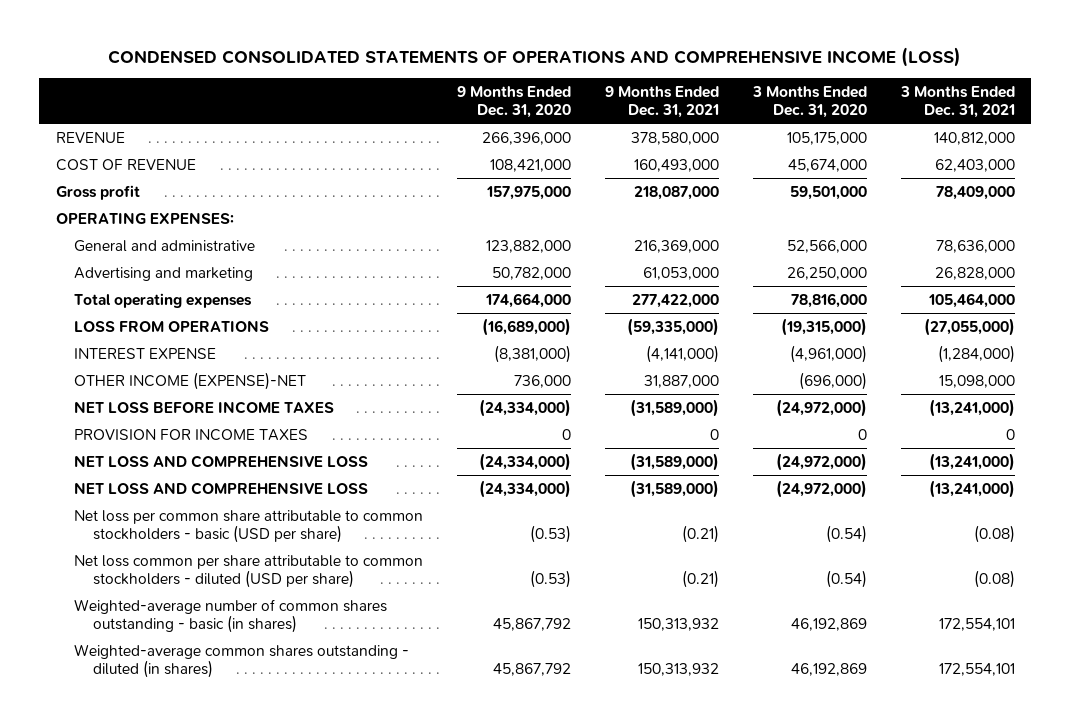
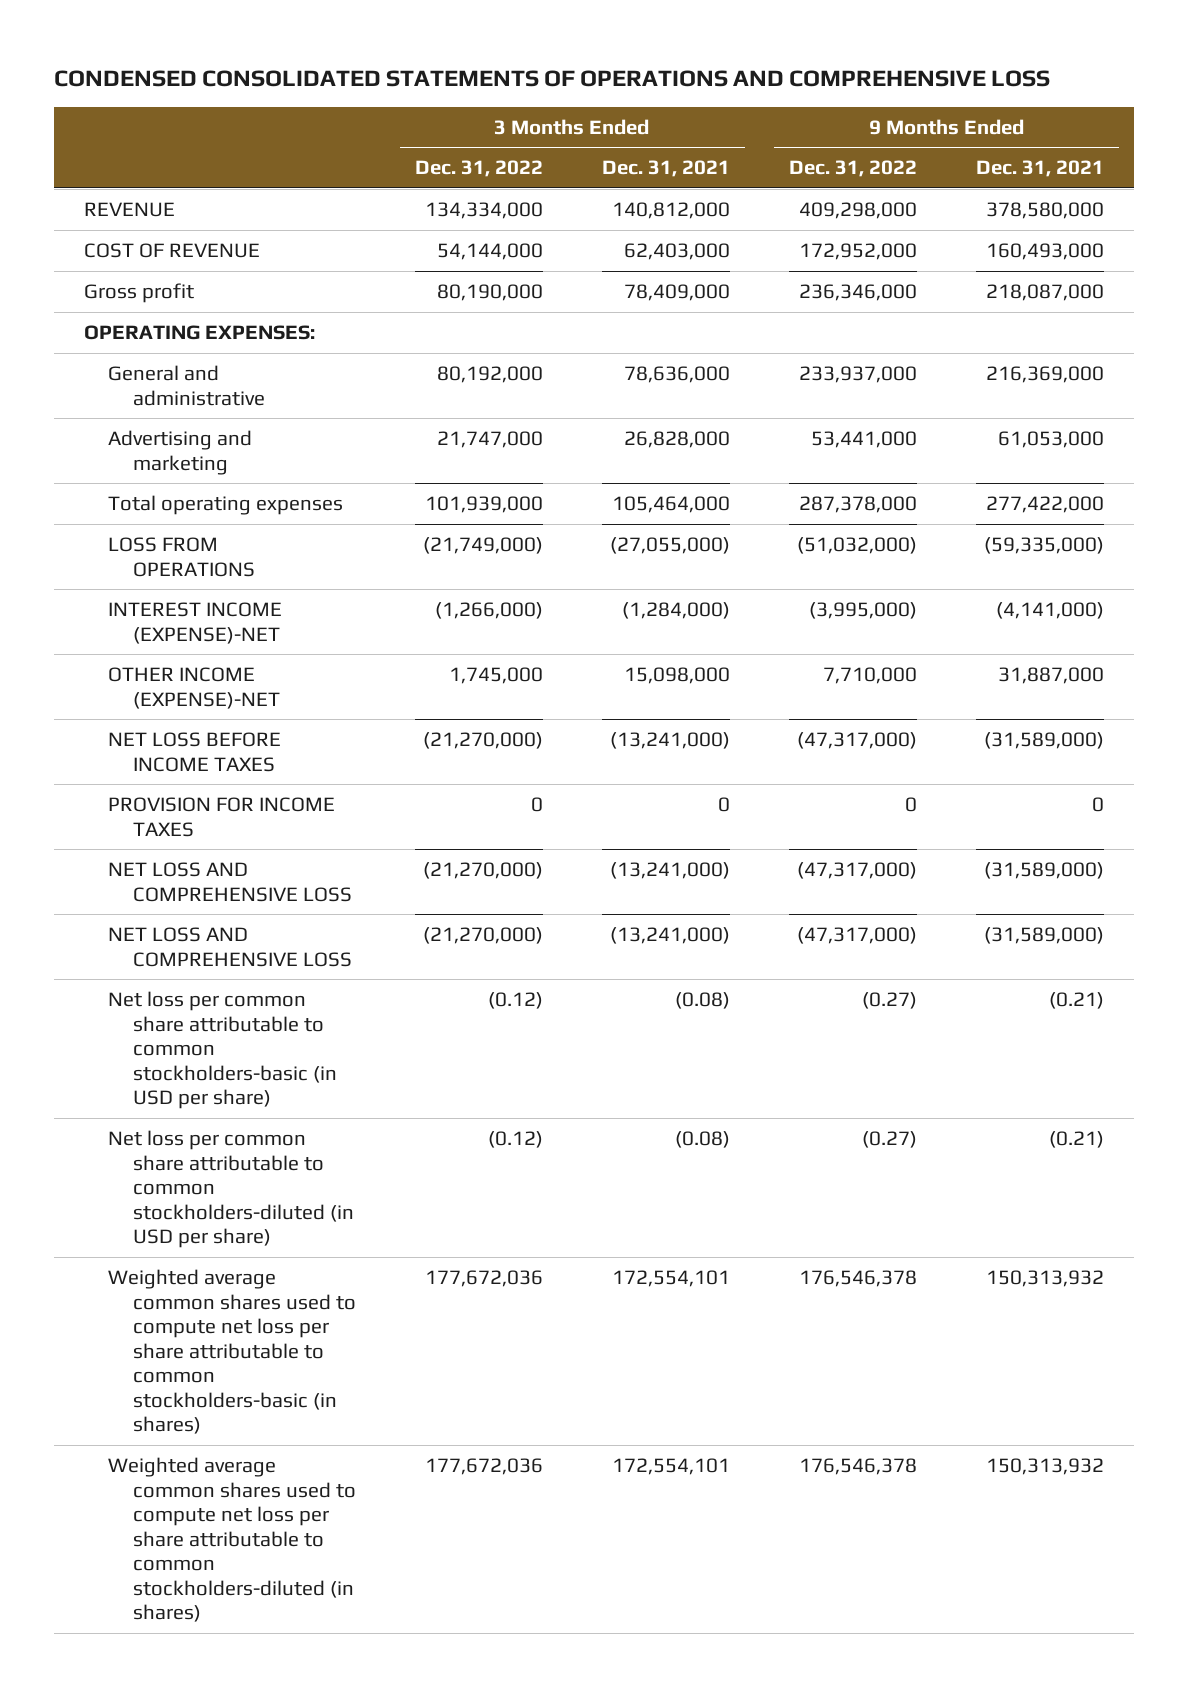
[108,46,962,67] CONDENSED CONSOLIDATED STATEMENTS OF OPERATIONS AND COMPREHENSIVE INCOME (LOSS) -> [54,70,1051,88] CONDENSED CONSOLIDATED STATEMENTS OF OPERATIONS AND COMPREHENSIVE LOSS
[457,85,572,119] 9 Months Ended Dec. 31, 2020 -> none
[751,85,867,119] 3 Months Ended Dec. 31, 2020 -> none
none -> [414,160,543,178] Dec. 31, 2022
none -> [789,160,918,178] Dec. 31, 2022
[74,347,217,359] INTEREST EXPENSE -> [108,601,283,644] INTEREST INCOME (EXPENSE)-NET
[74,509,424,544] Net loss per common share attributable to common stockholders - basic (USD per share) -> [108,990,337,1110] Net loss per common share attributable to common stockholders-basic (in USD per share)
[74,554,424,589] Net loss common per share attributable to common stockholders - diluted (USD per share) -> [108,1129,354,1249] Net loss per common share attributable to common stockholders-diluted (in USD per share)
[74,598,388,634] Weighted-average number of common shares outstanding - basic (in shares) -> [108,1268,356,1435] Weighted average common shares used to compute net loss per share attributable to common stockholders-basic (in shares)
[74,643,410,679] Weighted-average common shares outstanding - diluted (in shares) -> [108,1456,356,1623] Weighted average common shares used to compute net loss per share attributable to common stockholders-diluted (in shares)

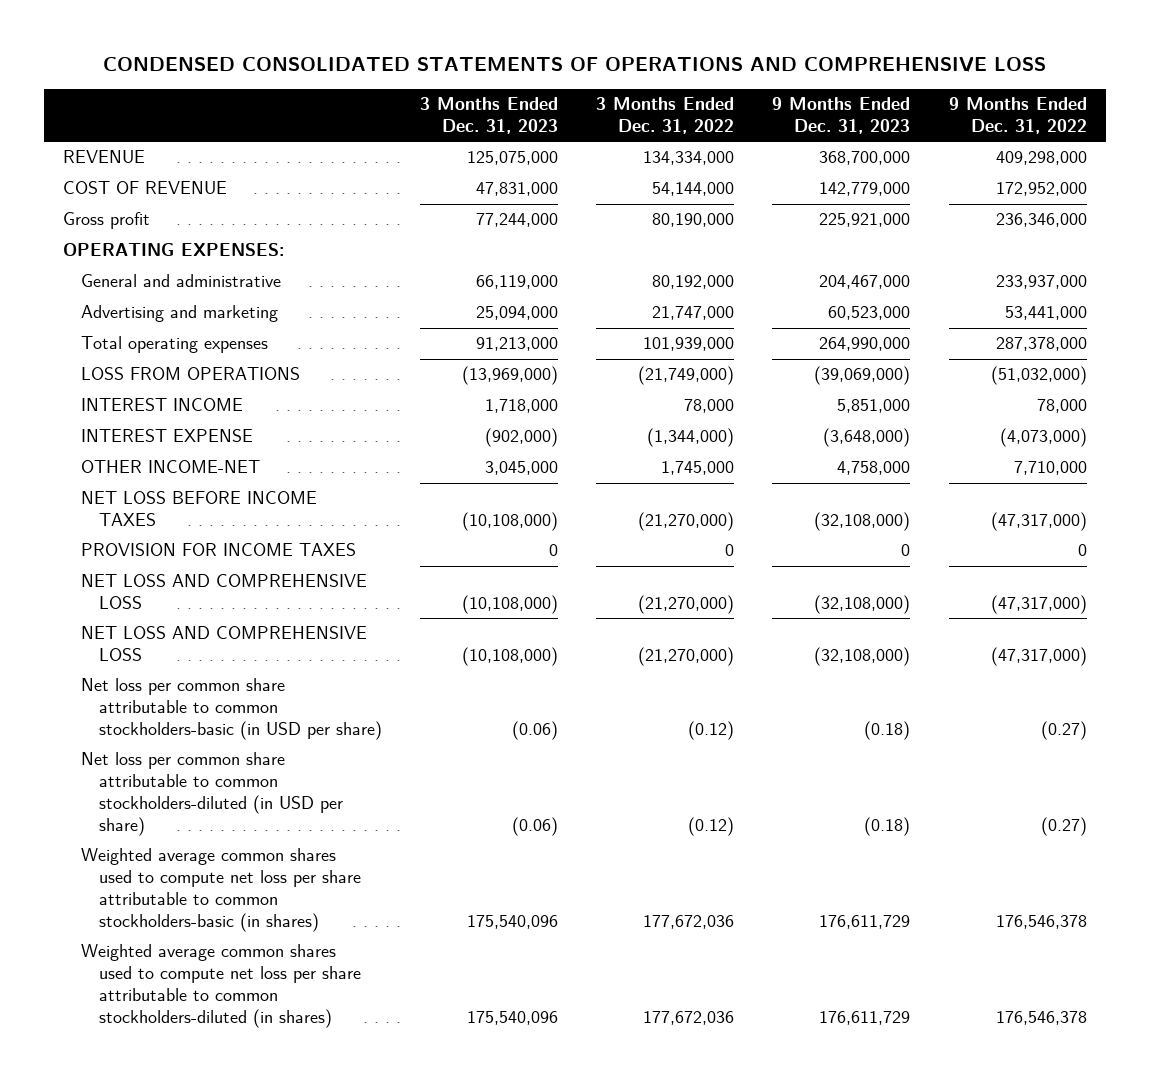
[602,160,731,178] Dec. 31, 2021 -> none
[976,160,1105,178] Dec. 31, 2021 -> none
none -> [420,97,559,134] 3 Months Ended Dec. 31, 2023
none -> [772,97,911,134] 9 Months Ended Dec. 31, 2023
none -> [80,398,243,412] INTEREST INCOME
[108,601,283,644] INTEREST INCOME (EXPENSE)-NET -> [80,429,253,443] INTEREST EXPENSE
[434,601,543,619] (1,266,000) -> [647,428,735,448] (1,344,000)
[809,601,918,619] (3,995,000) -> [999,428,1087,448] (4,073,000)
[108,666,280,709] OTHER INCOME (EXPENSE)-NET -> [80,460,260,474] OTHER INCOME-NET

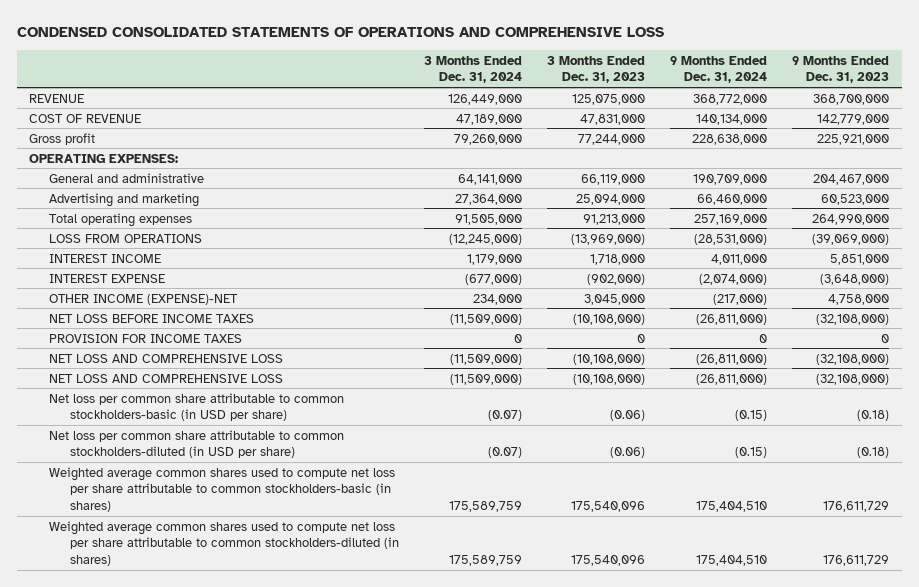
[596,97,735,134] 3 Months Ended Dec. 31, 2022 -> none
[948,97,1087,134] 9 Months Ended Dec. 31, 2022 -> none
none -> [423,55,522,84] 3 Months Ended Dec. 31, 2024
none -> [670,55,768,84] 9 Months Ended Dec. 31, 2024
[80,460,260,474] OTHER INCOME-NET -> [49,293,239,305] OTHER INCOME (EXPENSE)-NET

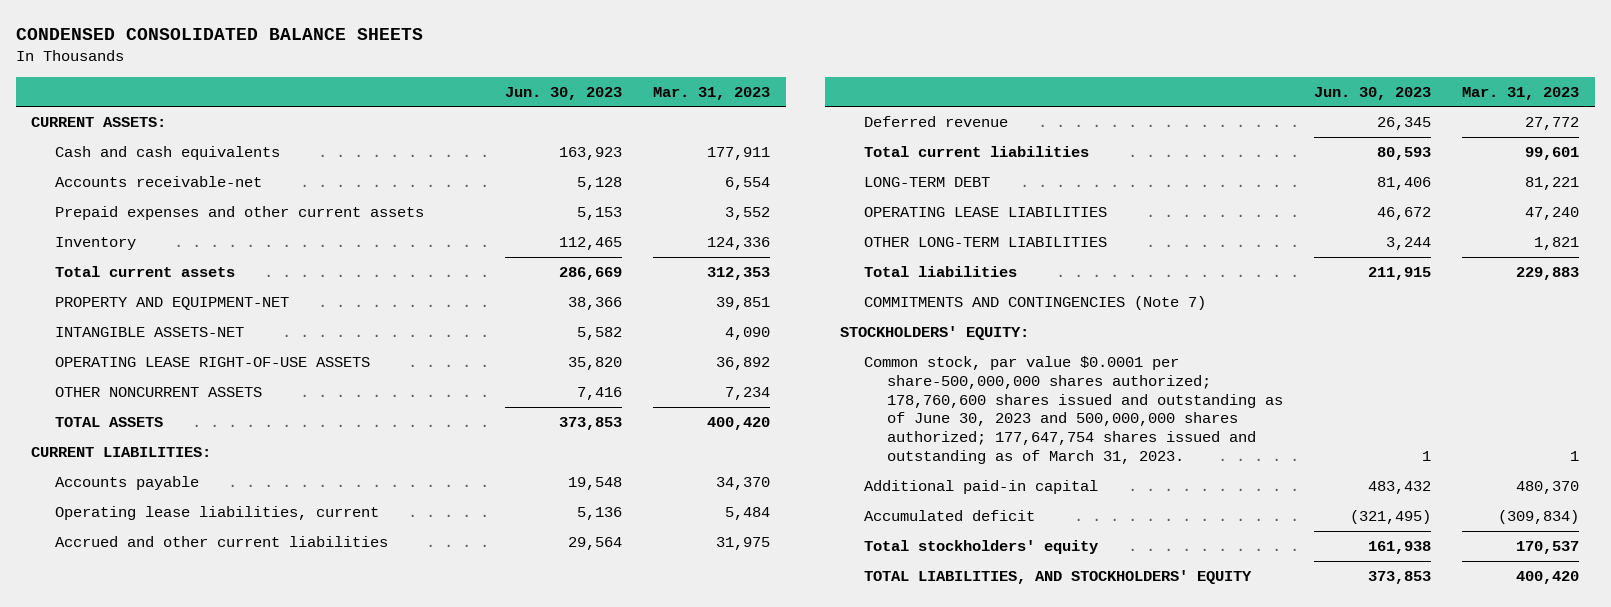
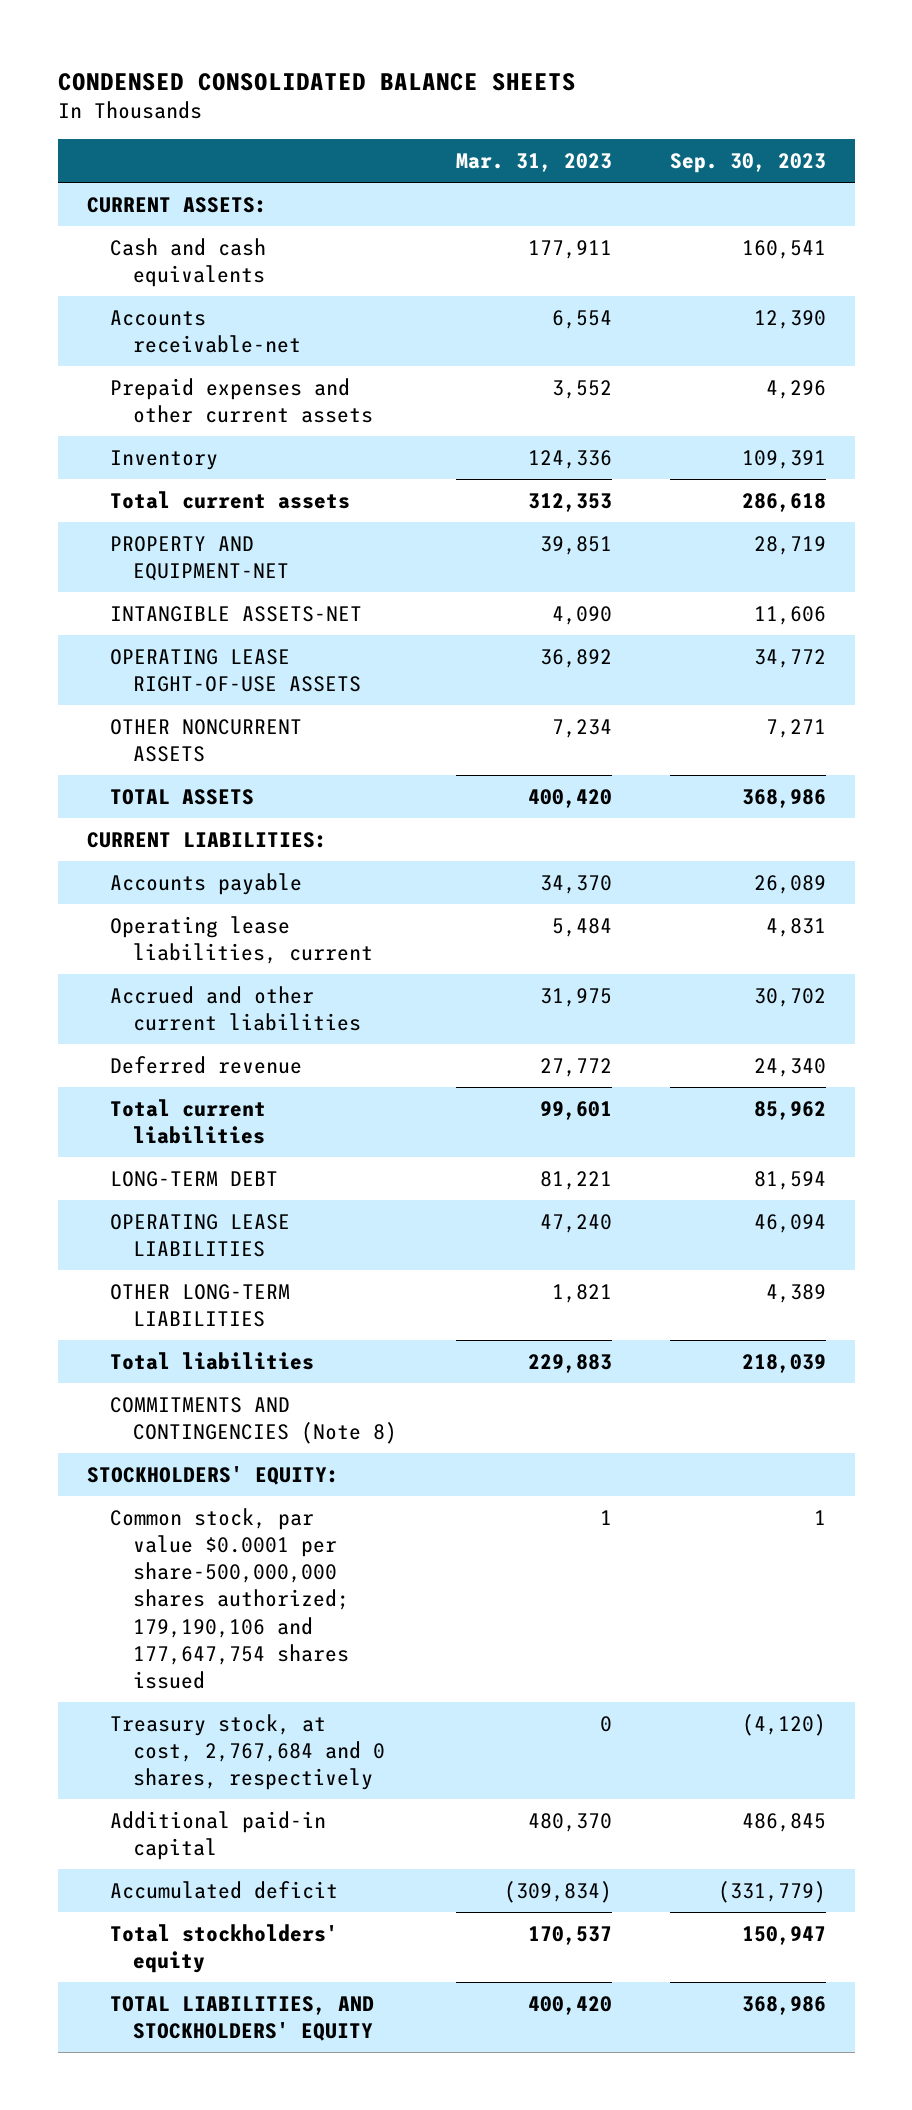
[505,86,623,100] Jun. 30, 2023 -> none
none -> [669,153,826,174] Sep. 30, 2023
[863,296,1206,311] COMMITMENTS AND CONTINGENCIES (Note 7) -> [109,1396,398,1445] COMMITMENTS AND CONTINGENCIES (Note 8)
[863,356,1284,465] Common stock, par value $0.0001 per share-500,000,000 shares authorized; 178,760,600 shares issued and outstanding as of June 30, 2023 and 500,000,000 shares authorized; 177,647,754 shares issued and outstanding as of March 31, 2023. -> [109,1507,350,1690] Common stock, par value $0.0001 per share-500,000,000 shares authorized; 179,190,106 and 177,647,754 shares issued
none -> [109,1713,386,1791] Treasury stock, at cost, 2,767,684 and 0 shares, respectively

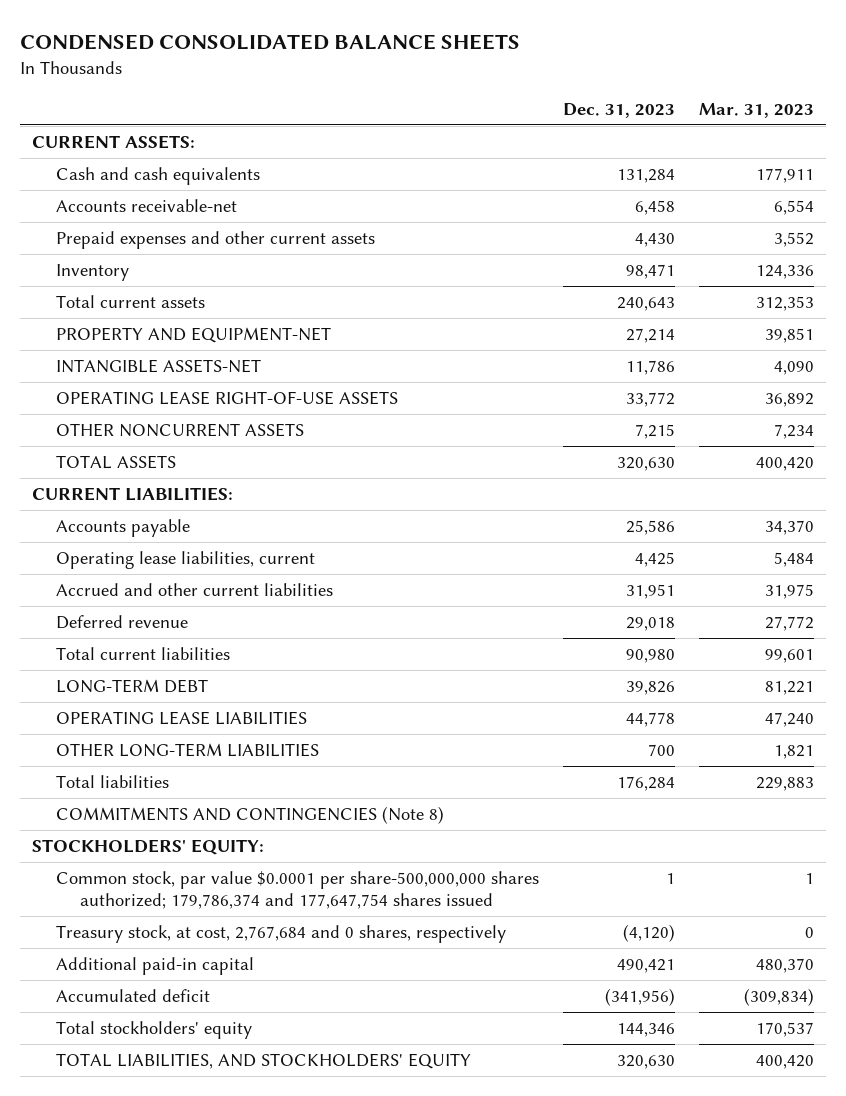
[669,153,826,174] Sep. 30, 2023 -> none
none -> [563,102,676,118] Dec. 31, 2023
[109,1507,350,1690] Common stock, par value $0.0001 per share-500,000,000 shares authorized; 179,190,106 and 177,647,754 shares issued -> [56,870,540,909] Common stock, par value $0.0001 per share-500,000,000 shares authorized; 179,786,374 and 177,647,754 shares issued

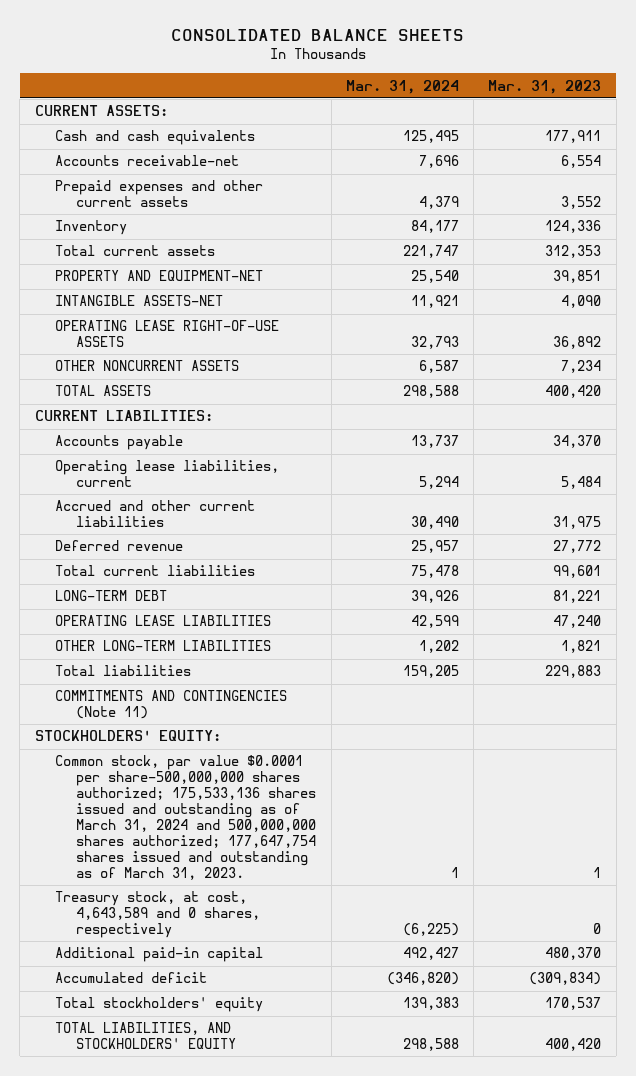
[20,34,521,51] CONDENSED CONSOLIDATED BALANCE SHEETS -> [171,29,465,42] CONSOLIDATED BALANCE SHEETS
[563,102,676,118] Dec. 31, 2023 -> none
none -> [345,79,459,94] Mar. 31, 2024
[56,805,445,824] COMMITMENTS AND CONTINGENCIES (Note 8) -> [55,690,288,720] COMMITMENTS AND CONTINGENCIES (Note 11)
[56,870,540,909] Common stock, par value $0.0001 per share-500,000,000 shares authorized; 179,786,374 and 177,647,754 shares issued -> [55,755,317,880] Common stock, par value $0.0001 per share-500,000,000 shares authorized; 175,533,136 shares issued and outstanding as of March 31, 2024 and 500,000,000 shares authorized; 177,647,754 shares issued and outstanding as of March 31, 2023.
[56,924,507,943] Treasury stock, at cost, 2,767,684 and 0 shares, respectively -> [55,891,261,939] Treasury stock, at cost, 4,643,589 and 0 shares, respectively

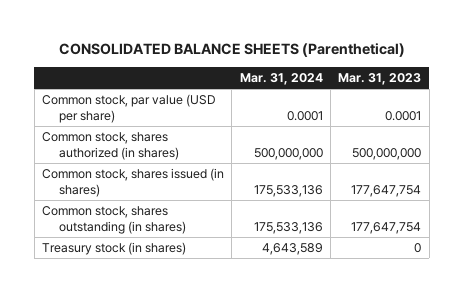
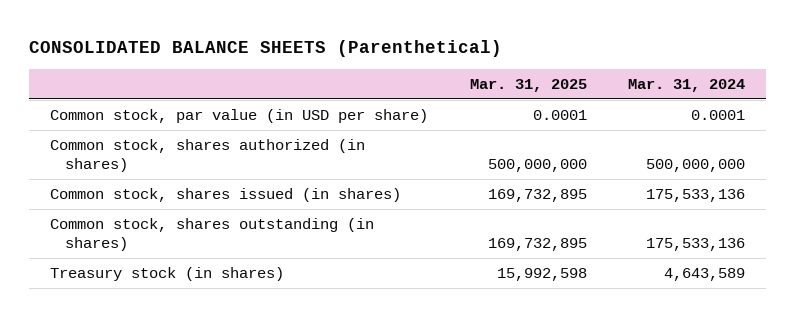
[338,72,422,85] Mar. 31, 2023 -> none
none -> [469,78,587,92] Mar. 31, 2025
[41,94,216,124] Common stock, par value (USD per share) -> [50,109,429,124] Common stock, par value (in USD per share)

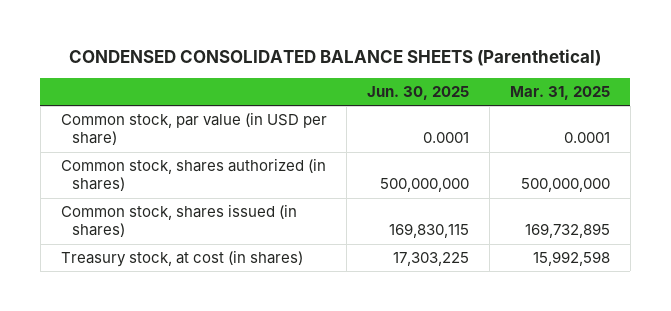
[29,40,503,58] CONSOLIDATED BALANCE SHEETS (Parenthetical) -> [69,49,602,67] CONDENSED CONSOLIDATED BALANCE SHEETS (Parenthetical)
[627,78,745,92] Mar. 31, 2024 -> none
none -> [367,86,470,101] Jun. 30, 2025
[50,218,375,252] Common stock, shares outstanding (in shares) -> none
[50,267,285,282] Treasury stock (in shares) -> [60,250,303,268] Treasury stock, at cost (in shares)

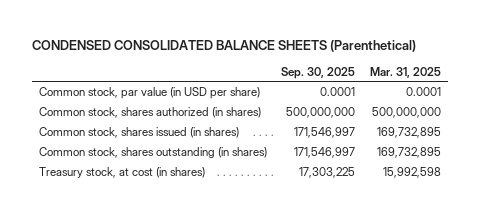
[367,86,470,101] Jun. 30, 2025 -> none
none -> [281,66,356,79] Sep. 30, 2025
none -> [39,147,268,159] Common stock, shares outstanding (in shares)

